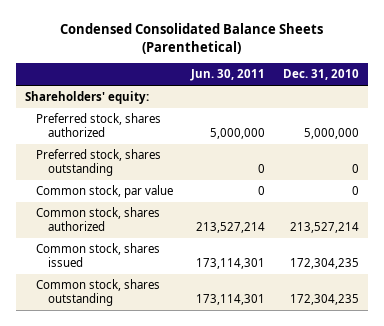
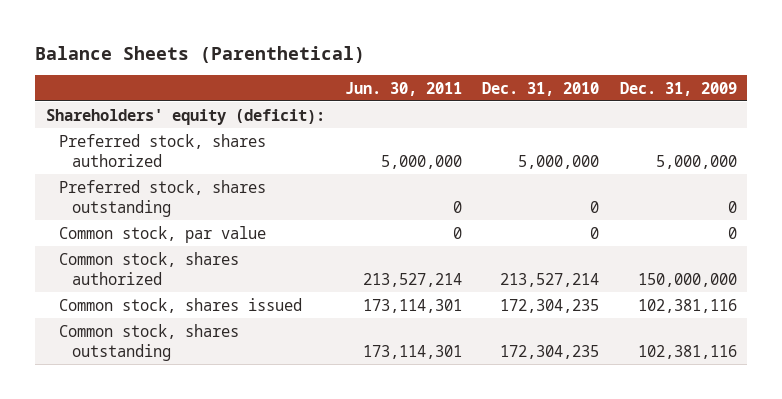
[59,22,323,54] Condensed Consolidated Balance Sheets (Parenthetical) -> [35,45,366,63] Balance Sheets (Parenthetical)
none -> [619,81,737,96] Dec. 31, 2009
[24,91,149,105] Shareholders' equity: -> [45,108,325,125] Shareholders' equity (deficit):

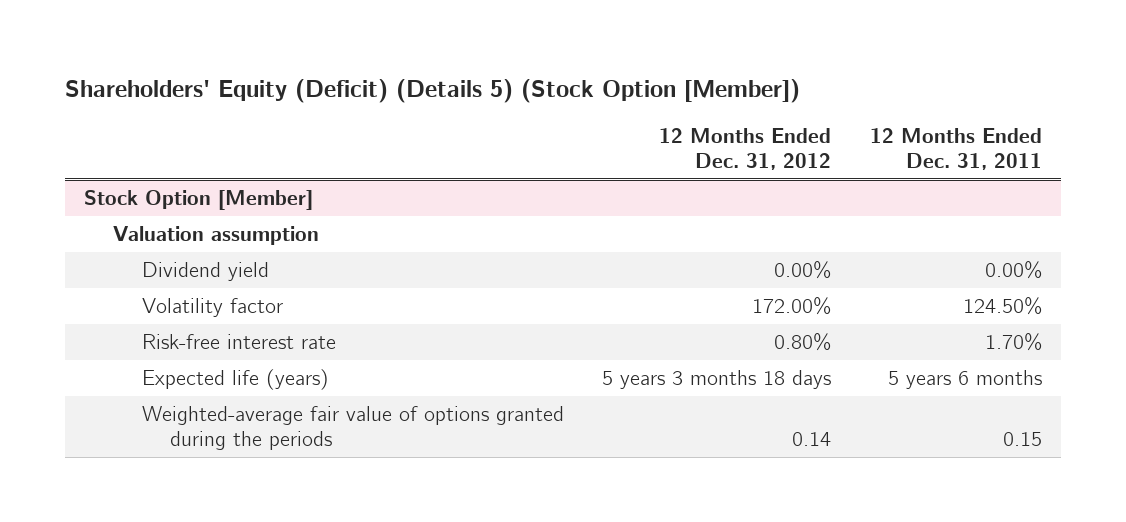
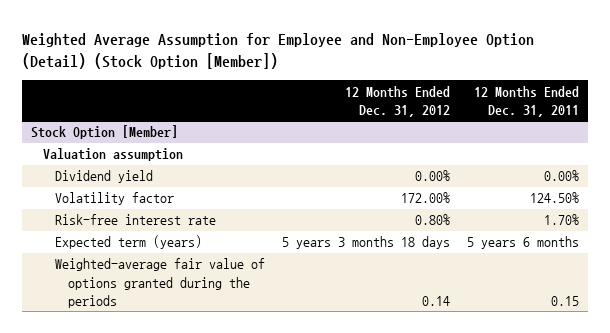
[64,78,800,103] Shareholders' Equity (Deficit) (Details 5) (Stock Option [Member]) -> [22,33,535,70] Weighted Average Assumption for Employee and Non-Employee Option (Detail) (Stock Option [Member])
[141,368,329,390] Expected life (years) -> [55,235,203,250] Expected term (years)

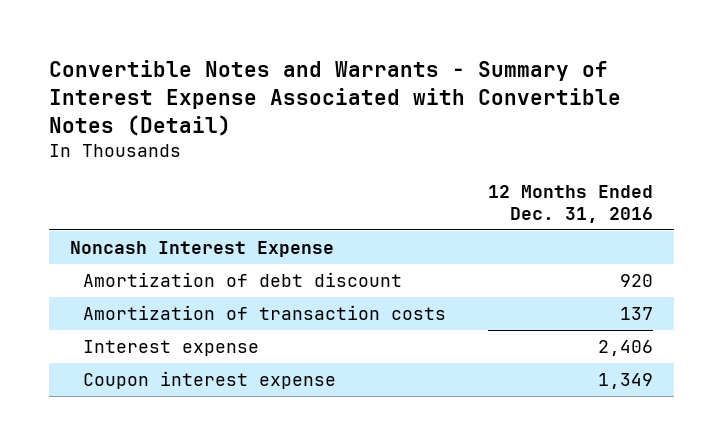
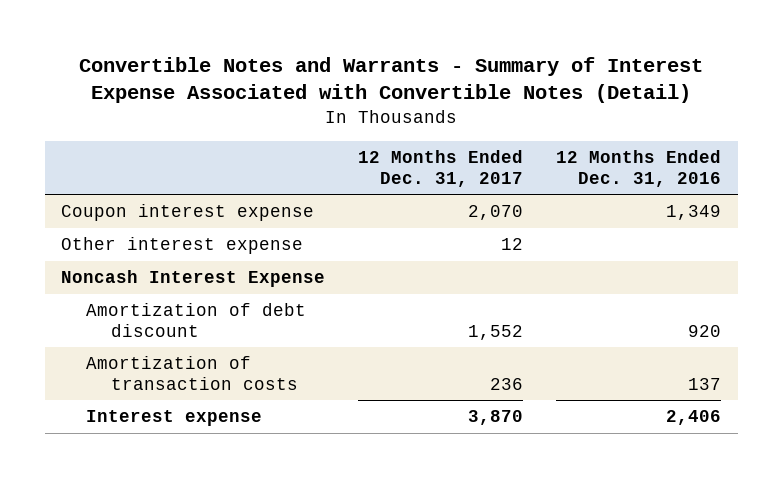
none -> [358,150,524,187] 12 Months Ended Dec. 31, 2017
[83,370,337,389] Coupon interest expense -> [61,204,315,222] Coupon interest expense
none -> [61,237,304,255] Other interest expense

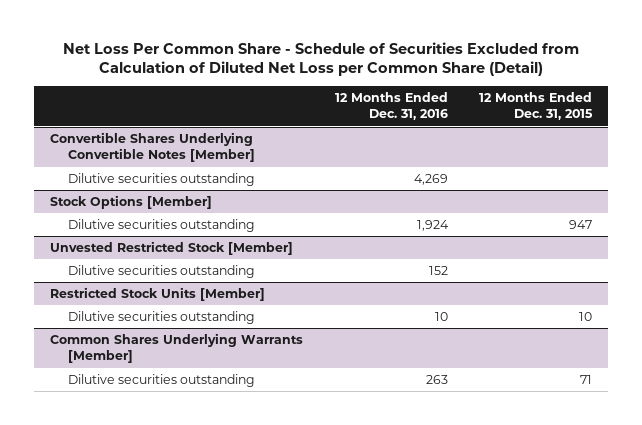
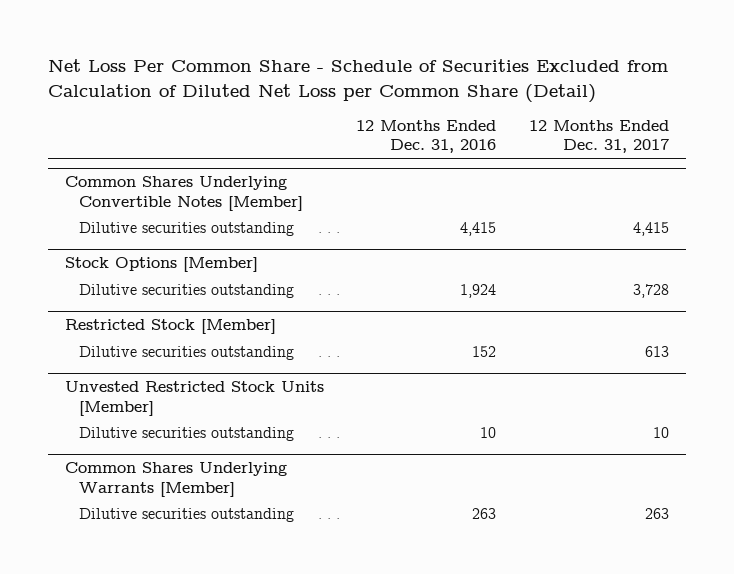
[479,91,594,121] 12 Months Ended Dec. 31, 2015 -> none
none -> [529,119,670,154] 12 Months Ended Dec. 31, 2017
[50,132,255,163] Convertible Shares Underlying Convertible Notes [Member] -> [64,176,304,211] Common Shares Underlying Convertible Notes [Member]
[413,174,448,186] 4,269 -> [460,221,497,236] 4,415
[50,241,294,256] Unvested Restricted Stock [Member] -> [64,319,276,335] Restricted Stock [Member]
[50,287,266,302] Restricted Stock Units [Member] -> [64,381,324,416] Unvested Restricted Stock Units [Member]

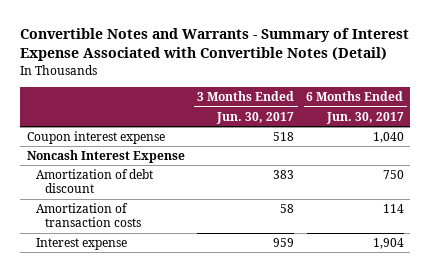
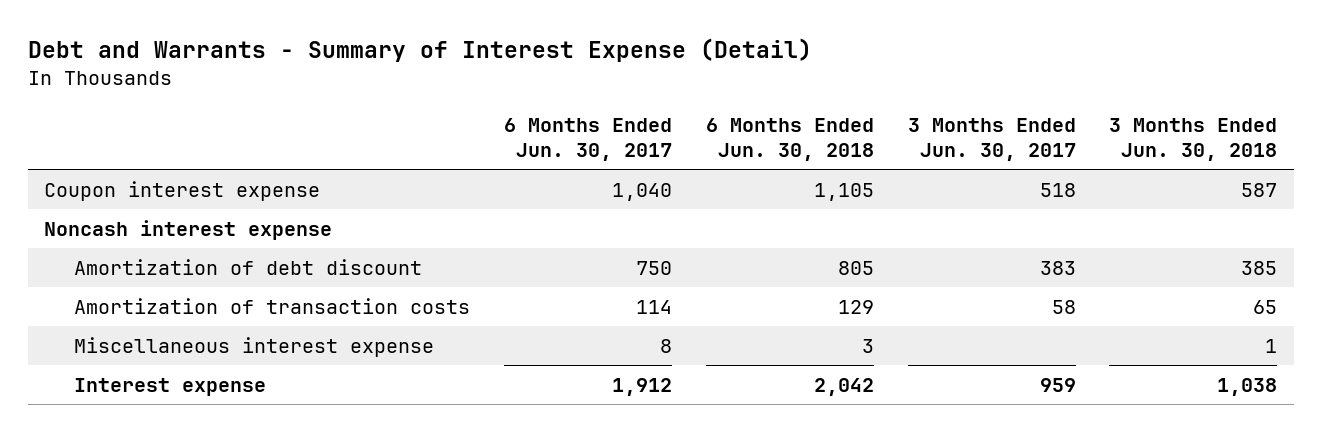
[20,28,410,62] Convertible Notes and Warrants - Summary of Interest Expense Associated with Convertible Notes (Detail) -> [27,38,812,63] Debt and Warrants - Summary of Interest Expense (Detail)
none -> [705,117,874,161] 6 Months Ended Jun. 30, 2018
none -> [1109,117,1278,161] 3 Months Ended Jun. 30, 2018
[26,150,185,164] Noncash Interest Expense -> [44,219,333,240] Noncash interest expense
none -> [74,336,435,357] Miscellaneous interest expense
[372,238,404,250] 1,904 -> [612,377,673,396] 1,912

